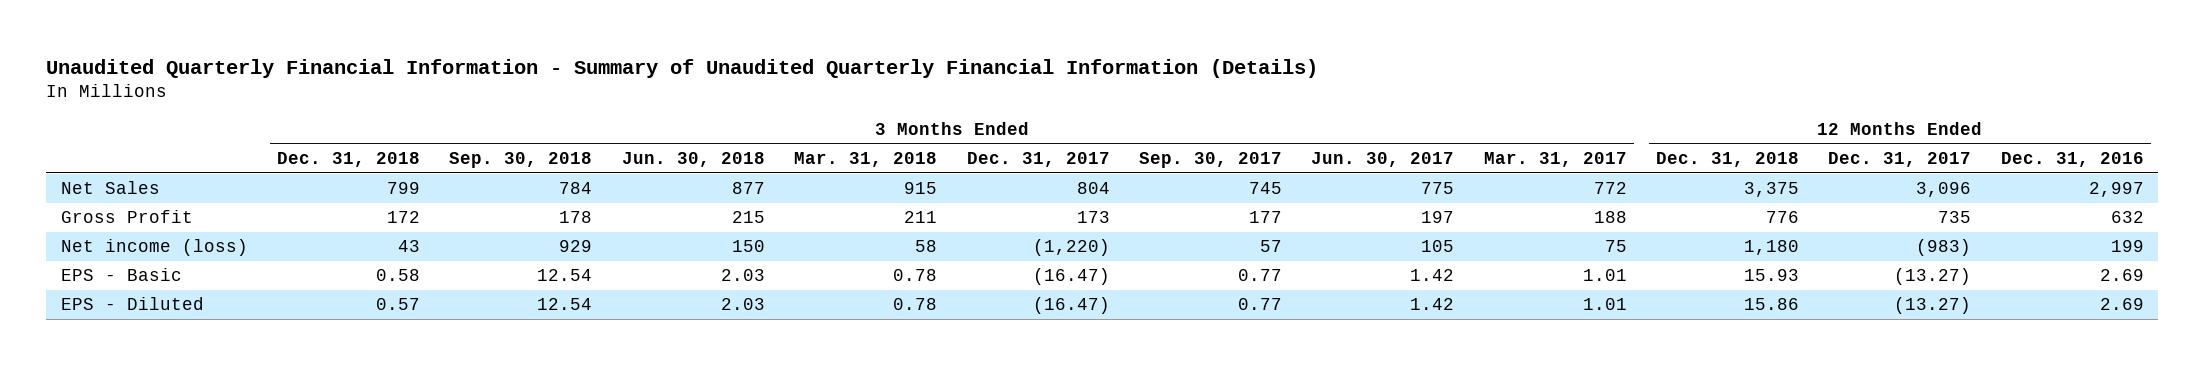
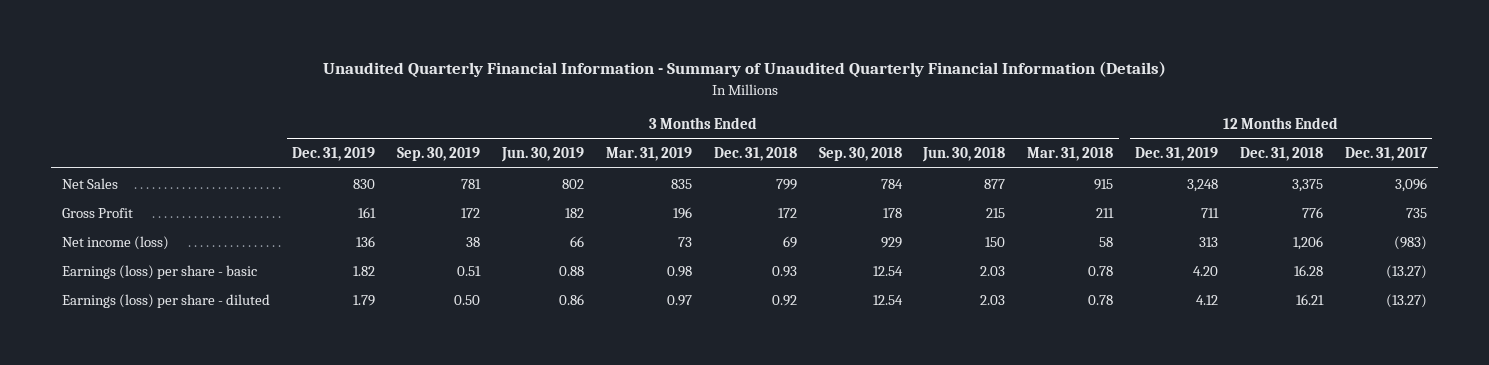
[966,152,1110,168] Dec. 31, 2017 -> none
[1138,152,1282,169] Sep. 30, 2017 -> none
[1311,152,1455,168] Jun. 30, 2017 -> none
[1483,152,1627,168] Mar. 31, 2017 -> none
[2000,152,2144,168] Dec. 31, 2016 -> none
none -> [292,147,376,162] Dec. 31, 2019
none -> [397,147,481,162] Sep. 30, 2019
none -> [500,147,584,163] Jun. 30, 2019
none -> [605,147,692,162] Mar. 31, 2019
none -> [1135,147,1219,162] Dec. 31, 2019
[60,268,182,282] EPS - Basic -> none
[60,297,204,311] EPS - Diluted -> none
[398,240,421,253] 43 -> [782,235,797,248] 69
[1743,240,1799,256] 1,180 -> [1293,235,1324,250] 1,206
none -> [62,264,258,279] Earnings (loss) per share - basic
none -> [62,293,271,308] Earnings (loss) per share - diluted

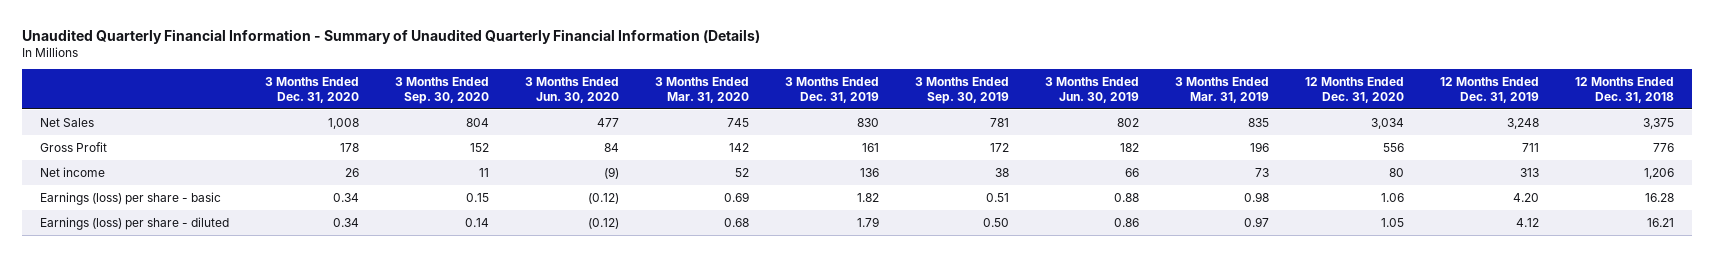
[713,147,797,162] Dec. 31, 2018 -> none
[818,147,902,162] Sep. 30, 2018 -> none
[922,147,1006,163] Jun. 30, 2018 -> none
[1027,147,1114,162] Mar. 31, 2018 -> none
[1344,147,1428,162] Dec. 31, 2017 -> none
none -> [264,76,359,104] 3 Months Ended Dec. 31, 2020
none -> [394,76,489,105] 3 Months Ended Sep. 30, 2020
none -> [524,76,619,104] 3 Months Ended Jun. 30, 2020
none -> [654,76,749,104] 3 Months Ended Mar. 31, 2020
none -> [1304,76,1404,104] 12 Months Ended Dec. 31, 2020
[62,235,170,250] Net income (loss) -> [39,166,105,177] Net income

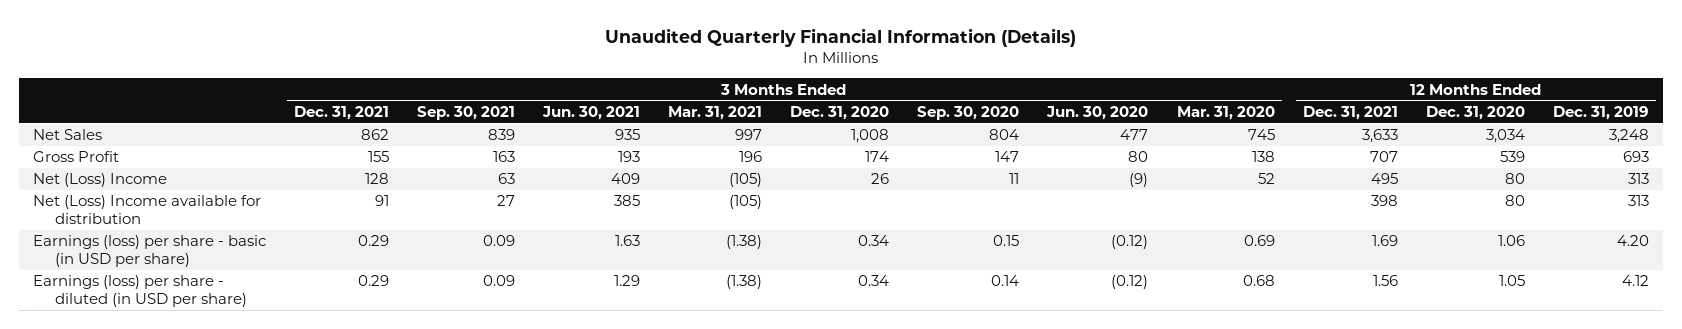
[21,28,760,44] Unaudited Quarterly Financial Information - Summary of Unaudited Quarterly Financial Information (Details) -> [604,27,1076,47] Unaudited Quarterly Financial Information (Details)
[784,76,879,104] 3 Months Ended Dec. 31, 2019 -> none
[914,76,1009,105] 3 Months Ended Sep. 30, 2019 -> none
[1044,76,1139,104] 3 Months Ended Jun. 30, 2019 -> none
[1174,76,1269,104] 3 Months Ended Mar. 31, 2019 -> none
[1574,76,1674,104] 12 Months Ended Dec. 31, 2018 -> none
none -> [294,105,390,120] Dec. 31, 2021
none -> [417,105,516,120] Sep. 30, 2021
none -> [542,105,641,120] Jun. 30, 2021
none -> [668,105,763,120] Mar. 31, 2021
none -> [1302,105,1398,120] Dec. 31, 2021
[339,142,359,152] 178 -> [865,151,890,163] 174
[469,142,489,152] 152 -> [995,151,1020,163] 147
[603,142,619,152] 84 -> [1128,151,1149,163] 80
[728,142,749,152] 142 -> [1251,151,1275,163] 138
[1382,142,1404,152] 556 -> [1499,151,1525,163] 539
[1521,142,1539,152] 711 -> [1622,151,1649,163] 693
[39,166,105,177] Net income -> [33,173,168,188] Net (Loss) Income
none -> [33,195,262,225] Net (Loss) Income available for distribution
[39,191,221,205] Earnings (loss) per share - basic -> [33,235,267,268] Earnings (loss) per share - basic (in USD per share)
[39,216,229,230] Earnings (loss) per share - diluted -> [33,275,248,308] Earnings (loss) per share - diluted (in USD per share)

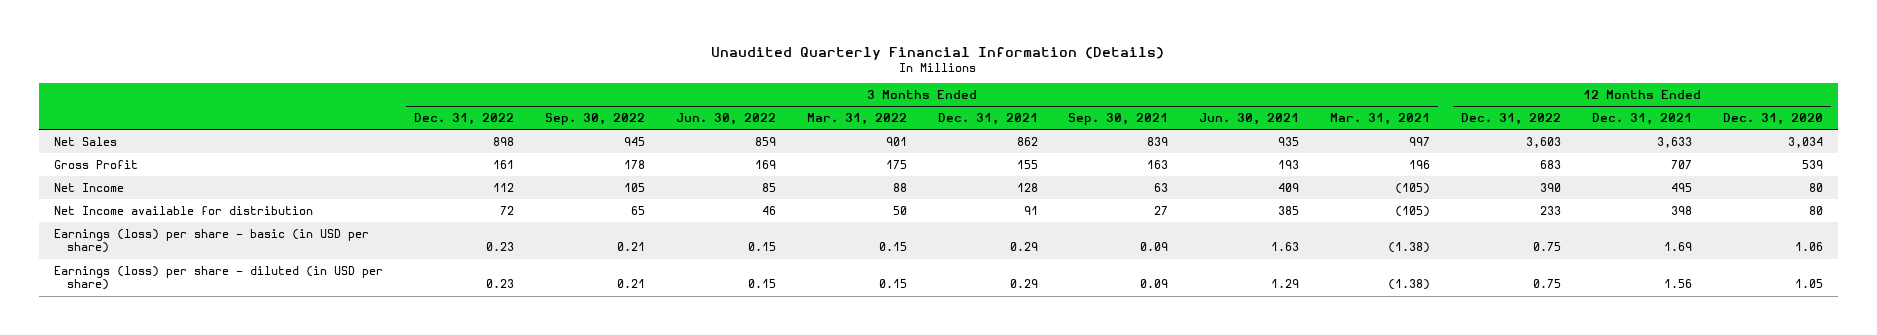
[790,105,890,120] Dec. 31, 2020 -> none
[917,105,1020,120] Sep. 30, 2020 -> none
[1046,105,1149,120] Jun. 30, 2020 -> none
[1176,105,1275,120] Mar. 31, 2020 -> none
[1552,105,1649,120] Dec. 31, 2019 -> none
none -> [414,112,515,125] Dec. 31, 2022
none -> [544,112,645,125] Sep. 30, 2022
none -> [675,112,776,125] Jun. 30, 2022
none -> [806,112,907,125] Mar. 31, 2022
none -> [1461,112,1562,125] Dec. 31, 2022
[33,173,168,188] Net (Loss) Income -> [54,182,125,192] Net Income
[33,195,262,225] Net (Loss) Income available for distribution -> [54,205,314,215] Net Income available for distribution

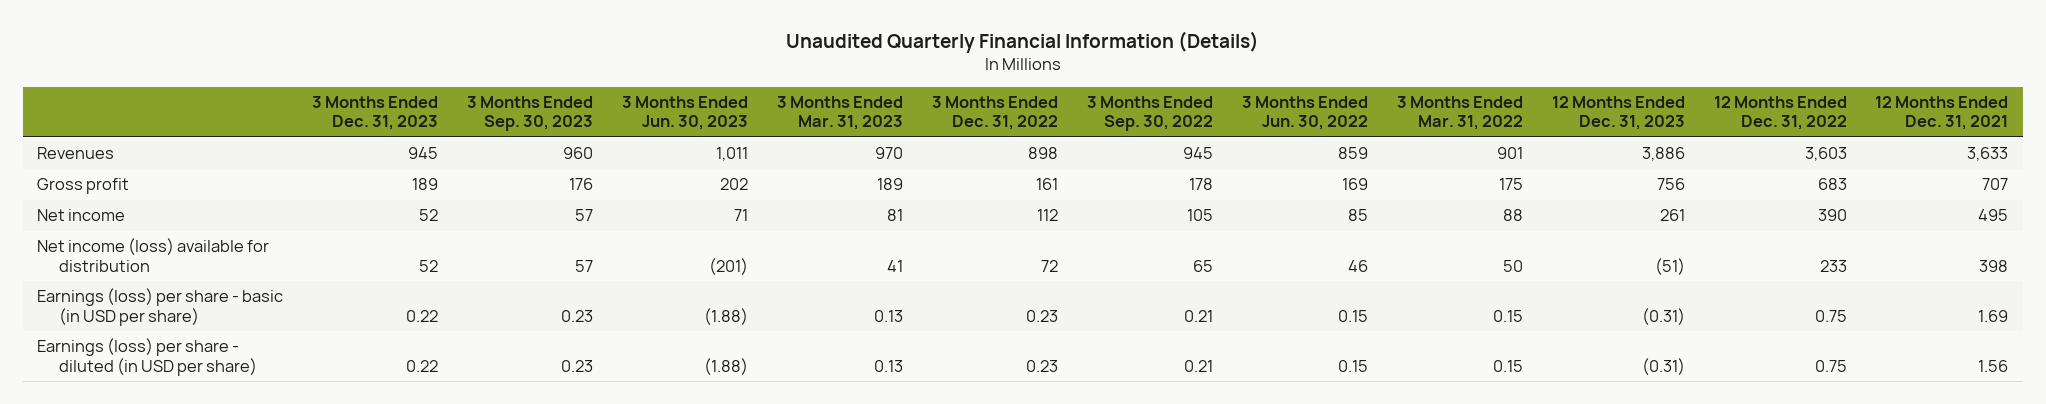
[937,112,1038,125] Dec. 31, 2021 -> none
[1068,112,1169,125] Sep. 30, 2021 -> none
[1199,112,1300,125] Jun. 30, 2021 -> none
[1330,112,1431,125] Mar. 31, 2021 -> none
[1722,112,1823,125] Dec. 31, 2020 -> none
none -> [312,95,439,131] 3 Months Ended Dec. 31, 2023
none -> [467,95,594,132] 3 Months Ended Sep. 30, 2023
none -> [621,95,748,131] 3 Months Ended Jun. 30, 2023
none -> [776,95,903,131] 3 Months Ended Mar. 31, 2023
none -> [1551,95,1685,131] 12 Months Ended Dec. 31, 2023
[54,136,118,146] Net Sales -> [37,147,115,160] Revenues
[54,159,139,169] Gross Profit -> [37,178,130,195] Gross profit
[54,182,125,192] Net Income -> [37,209,126,222] Net income
[54,205,314,215] Net Income available for distribution -> [37,238,270,272] Net income (loss) available for distribution

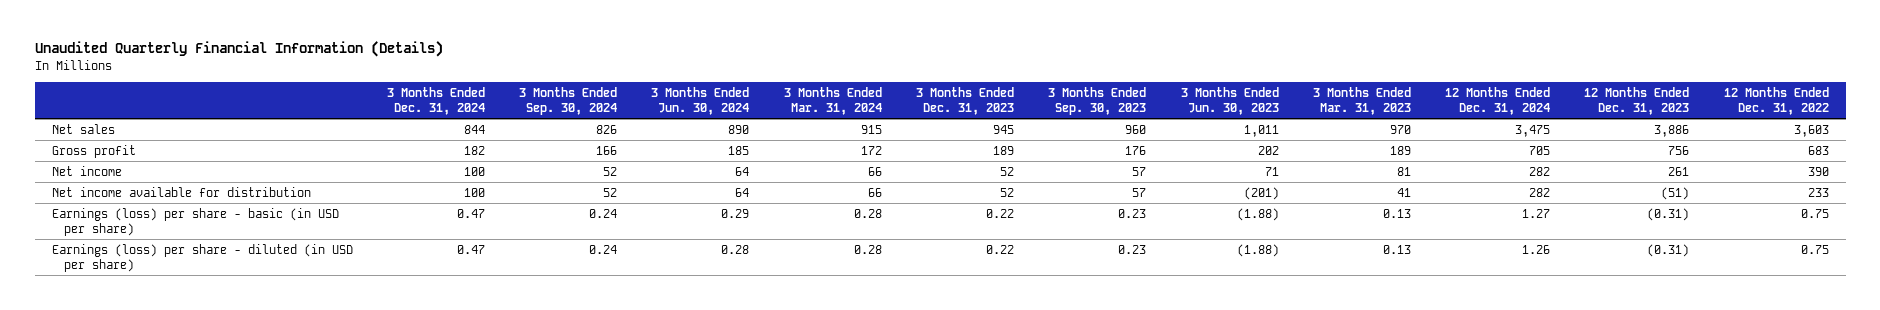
[931,95,1058,131] 3 Months Ended Dec. 31, 2022 -> none
[1086,95,1213,132] 3 Months Ended Sep. 30, 2022 -> none
[1241,95,1368,131] 3 Months Ended Jun. 30, 2022 -> none
[1396,95,1523,131] 3 Months Ended Mar. 31, 2022 -> none
[1875,95,2009,131] 12 Months Ended Dec. 31, 2021 -> none
none -> [386,86,485,116] 3 Months Ended Dec. 31, 2024
none -> [519,86,618,116] 3 Months Ended Sep. 30, 2024
none -> [651,86,750,116] 3 Months Ended Jun. 30, 2024
none -> [783,86,882,116] 3 Months Ended Mar. 31, 2024
none -> [1445,86,1551,116] 12 Months Ended Dec. 31, 2024
[37,147,115,160] Revenues -> [51,123,115,134] Net sales
[37,238,270,272] Net income (loss) available for distribution -> [51,186,311,197] Net income available for distribution

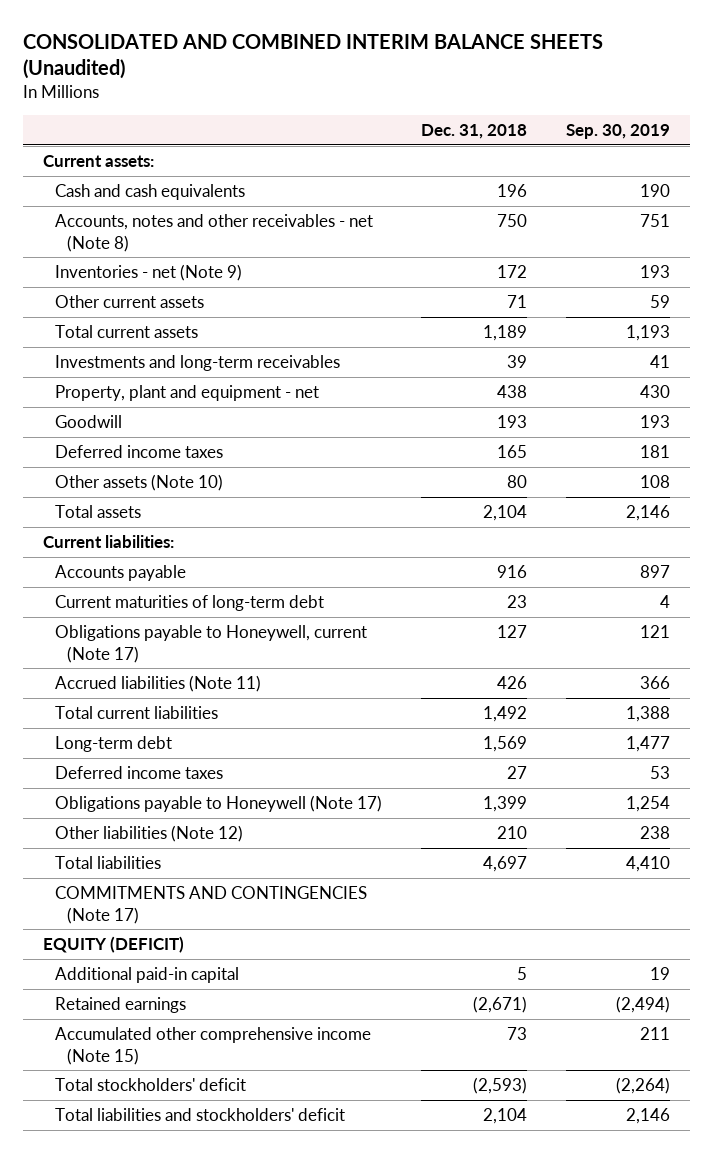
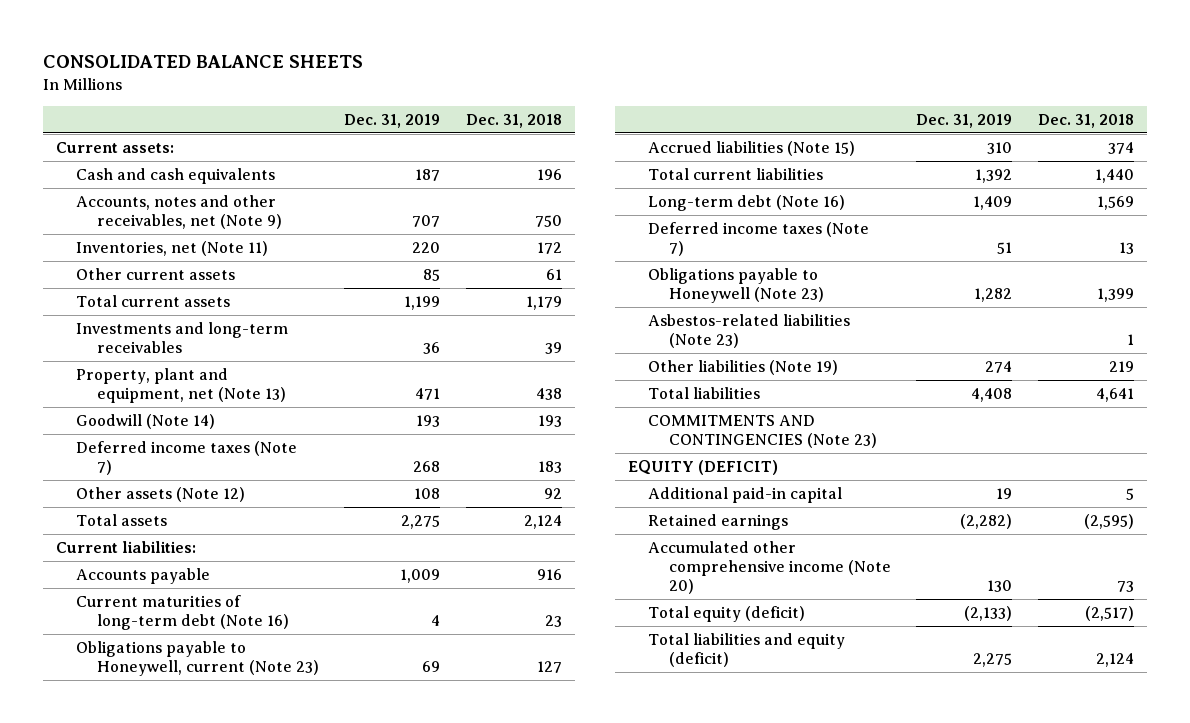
[23,34,604,80] CONSOLIDATED AND COMBINED INTERIM BALANCE SHEETS (Unaudited) -> [43,55,364,69] CONSOLIDATED BALANCE SHEETS
[566,123,671,139] Sep. 30, 2019 -> none
none -> [344,114,441,129] Dec. 31, 2019
[54,213,373,252] Accounts, notes and other receivables - net (Note 8) -> [76,194,282,230] Accounts, notes and other receivables, net (Note 9)
[54,263,242,281] Inventories - net (Note 9) -> [76,240,269,256] Inventories, net (Note 11)
[506,294,527,308] 71 -> [546,268,563,280] 61
[482,324,527,341] 1,189 -> [526,295,563,310] 1,179
[54,384,319,401] Property, plant and equipment - net -> [76,367,286,404] Property, plant and equipment, net (Note 13)
[54,414,122,428] Goodwill -> [76,413,216,429] Goodwill (Note 14)
[54,444,223,458] Deferred income taxes -> [76,440,298,476] Deferred income taxes (Note 7)
[496,444,527,458] 165 -> [538,461,563,474] 183
[54,473,223,491] Other assets (Note 10) -> [76,486,246,502] Other assets (Note 12)
[506,474,527,488] 80 -> [544,487,563,499] 92
[482,504,527,521] 2,104 -> [524,514,563,529] 2,124
[54,594,324,611] Current maturities of long-term debt -> [76,594,289,631] Current maturities of long-term debt (Note 16)
[54,624,367,663] Obligations payable to Honeywell, current (Note 17) -> [76,640,319,677] Obligations payable to Honeywell, current (Note 23)
[54,674,261,692] Accrued liabilities (Note 11) -> [648,140,856,156] Accrued liabilities (Note 15)
[496,675,527,689] 426 -> [1107,141,1134,154] 374
[482,705,527,722] 1,492 -> [1094,168,1134,183] 1,440
[54,735,172,752] Long-term debt -> [648,194,846,211] Long-term debt (Note 16)
[54,765,223,779] Deferred income taxes -> [648,221,870,257] Deferred income taxes (Note 7)
[506,765,527,779] 27 -> [1118,242,1134,255] 13
[54,794,382,812] Obligations payable to Honeywell (Note 17) -> [648,267,824,304] Obligations payable to Honeywell (Note 23)
none -> [648,313,851,349] Asbestos-related liabilities (Note 23)
[54,824,243,842] Other liabilities (Note 12) -> [648,359,839,375] Other liabilities (Note 19)
[496,825,527,839] 210 -> [1108,360,1134,372] 219
[482,855,527,872] 4,697 -> [1095,387,1134,402] 4,641
[54,885,367,924] COMMITMENTS AND CONTINGENCIES (Note 17) -> [648,414,877,449] COMMITMENTS AND CONTINGENCIES (Note 23)
[472,995,527,1013] (2,671) -> [1083,513,1134,529] (2,595)
[54,1026,371,1065] Accumulated other comprehensive income (Note 15) -> [648,540,891,595] Accumulated other comprehensive income (Note 20)
[54,1077,246,1091] Total stockholders' deficit -> [648,605,806,622] Total equity (deficit)
[472,1076,527,1094] (2,593) -> [1084,605,1134,621] (2,517)
[54,1107,345,1121] Total liabilities and stockholders' deficit -> [648,632,846,668] Total liabilities and equity (deficit)
[482,1107,527,1124] 2,104 -> [1095,653,1134,668] 2,124

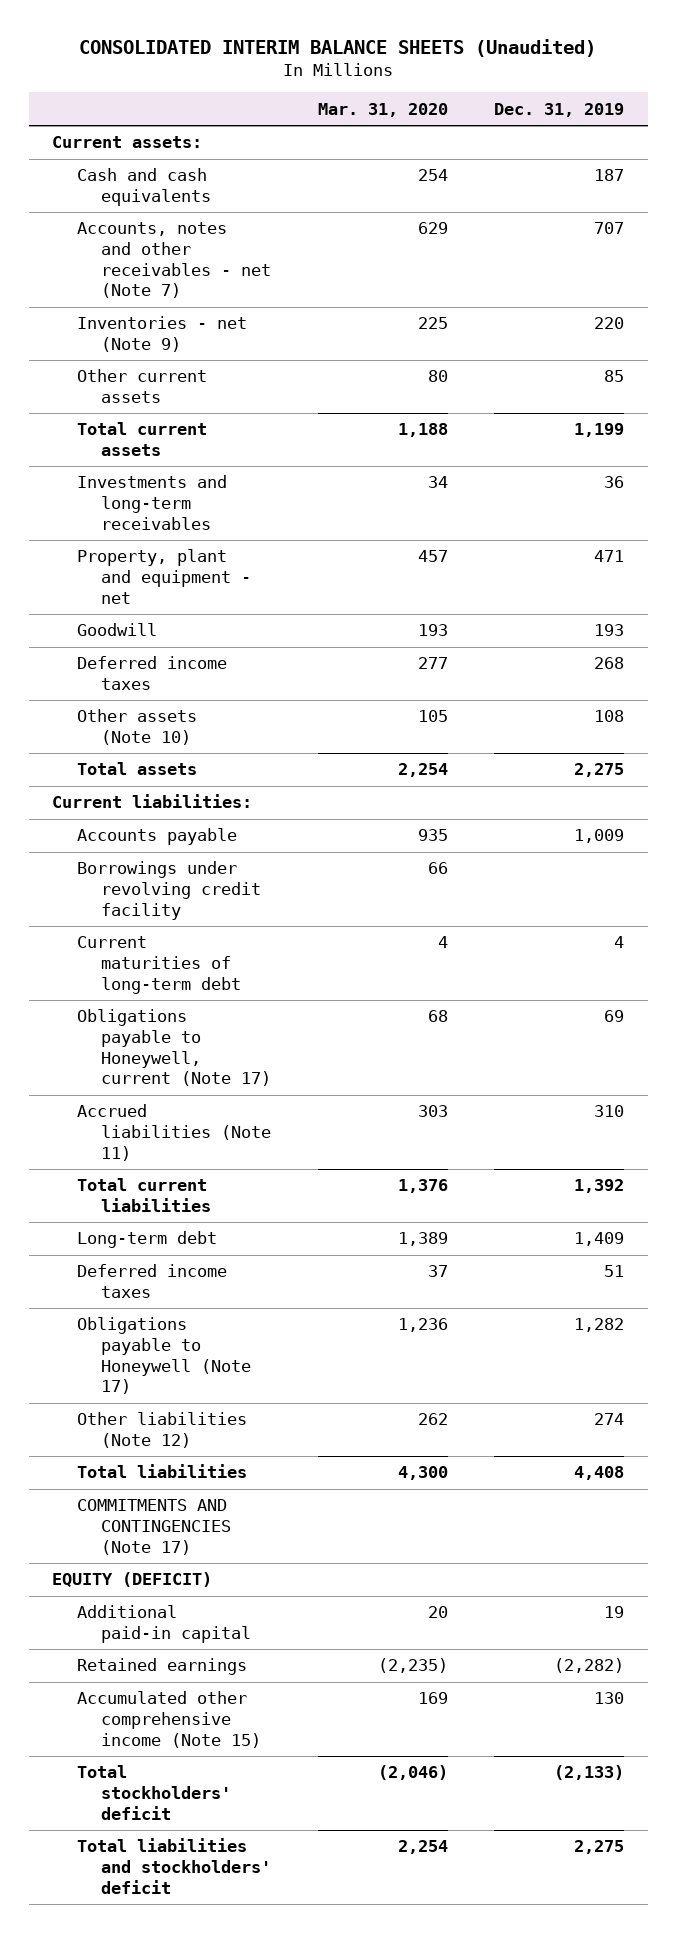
[43,55,364,69] CONSOLIDATED BALANCE SHEETS -> [79,39,597,58] CONSOLIDATED INTERIM BALANCE SHEETS (Unaudited)
[466,114,563,129] Dec. 31, 2018 -> none
none -> [317,102,448,117] Mar. 31, 2020
[76,194,282,230] Accounts, notes and other receivables, net (Note 9) -> [76,222,272,299] Accounts, notes and other receivables - net (Note 7)
[76,240,269,256] Inventories, net (Note 11) -> [76,316,247,352] Inventories - net (Note 9)
[76,367,286,404] Property, plant and equipment, net (Note 13) -> [76,549,252,604] Property, plant and equipment - net
[76,413,216,429] Goodwill (Note 14) -> [76,623,157,637] Goodwill
[76,440,298,476] Deferred income taxes (Note 7) -> [76,656,227,690] Deferred income taxes
[76,486,246,502] Other assets (Note 12) -> [76,709,197,745] Other assets (Note 10)
none -> [76,861,262,920] Borrowings under revolving credit facility
[76,594,289,631] Current maturities of long-term debt (Note 16) -> [76,936,242,994] Current maturities of long-term debt
[76,640,319,677] Obligations payable to Honeywell, current (Note 23) -> [76,1009,272,1087] Obligations payable to Honeywell, current (Note 17)
[648,140,856,156] Accrued liabilities (Note 15) -> [76,1104,272,1161] Accrued liabilities (Note 11)
[648,313,851,349] Asbestos-related liabilities (Note 23) -> none
[648,194,846,211] Long-term debt (Note 16) -> [76,1231,217,1249] Long-term debt
[648,221,870,257] Deferred income taxes (Note 7) -> [76,1264,227,1298] Deferred income taxes
[648,267,824,304] Obligations payable to Honeywell (Note 23) -> [76,1317,252,1395] Obligations payable to Honeywell (Note 17)
[648,359,839,375] Other liabilities (Note 19) -> [76,1412,247,1448] Other liabilities (Note 12)
[648,414,877,449] COMMITMENTS AND CONTINGENCIES (Note 23) -> [76,1499,232,1555] COMMITMENTS AND CONTINGENCIES (Note 17)
[648,540,891,595] Accumulated other comprehensive income (Note 20) -> [76,1691,262,1748] Accumulated other comprehensive income (Note 15)
[648,605,806,622] Total equity (deficit) -> [76,1765,232,1820] Total stockholders' deficit
[648,632,846,668] Total liabilities and equity (deficit) -> [76,1838,272,1894] Total liabilities and stockholders' deficit

